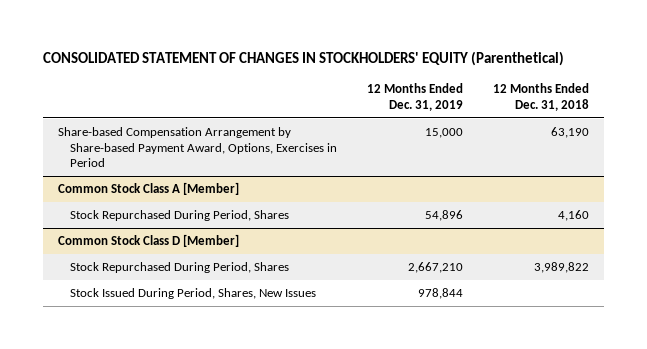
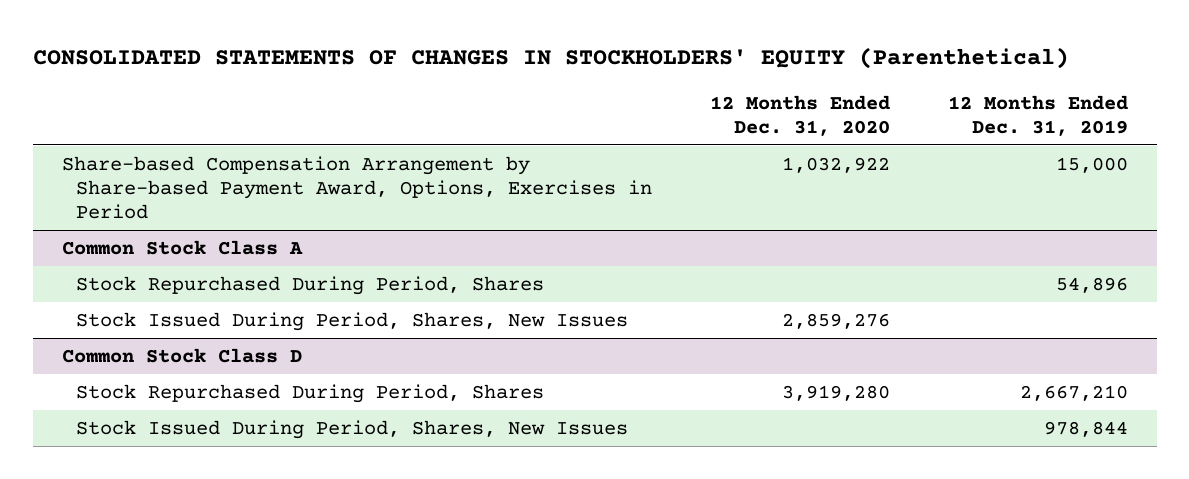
[43,51,565,67] CONSOLIDATED STATEMENT OF CHANGES IN STOCKHOLDERS' EQUITY (Parenthetical) -> [32,47,1069,70] CONSOLIDATED STATEMENTS OF CHANGES IN STOCKHOLDERS' EQUITY (Parenthetical)
[492,83,589,112] 12 Months Ended Dec. 31, 2018 -> none
none -> [709,94,890,136] 12 Months Ended Dec. 31, 2020
[58,181,240,195] Common Stock Class A [Member] -> [61,240,303,256] Common Stock Class A
none -> [76,312,629,332] Stock Issued During Period, Shares, New Issues
[58,233,240,247] Common Stock Class D [Member] -> [61,348,302,364] Common Stock Class D

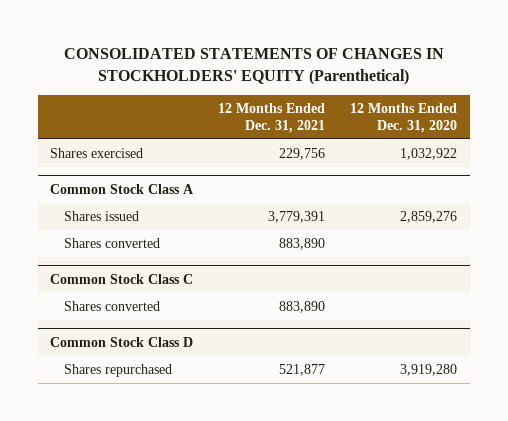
[947,94,1128,136] 12 Months Ended Dec. 31, 2019 -> none
none -> [218,102,326,133] 12 Months Ended Dec. 31, 2021
[61,156,653,219] Share-based Compensation Arrangement by Share-based Payment Award, Options, Exercises in Period -> [50,148,144,159] Shares exercised
[76,276,545,296] Stock Repurchased During Period, Shares -> none
[76,312,629,332] Stock Issued During Period, Shares, New Issues -> [64,211,140,222] Shares issued
none -> [64,238,161,249] Shares converted
none -> [50,273,194,284] Common Stock Class C
none -> [64,301,161,312] Shares converted
[76,420,629,440] Stock Issued During Period, Shares, New Issues -> none
[76,384,545,404] Stock Repurchased During Period, Shares -> [64,364,173,378] Shares repurchased

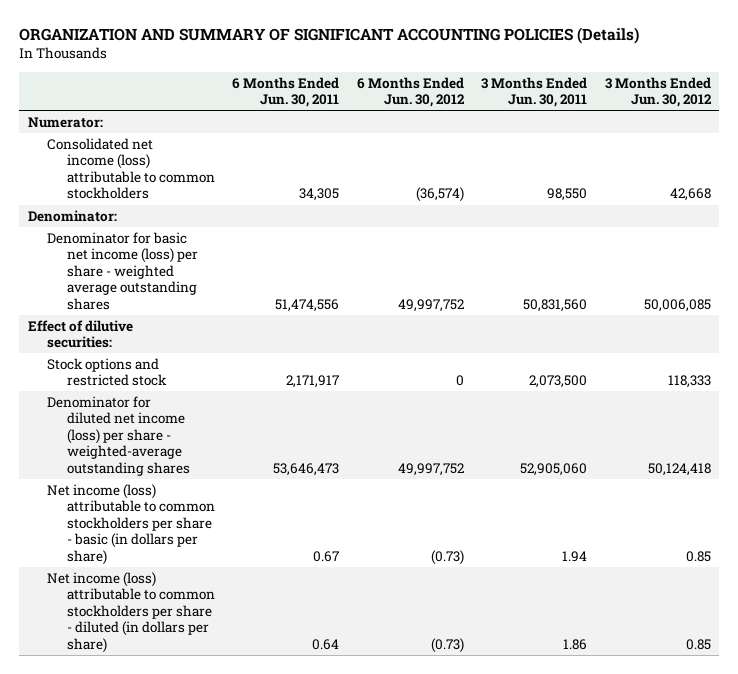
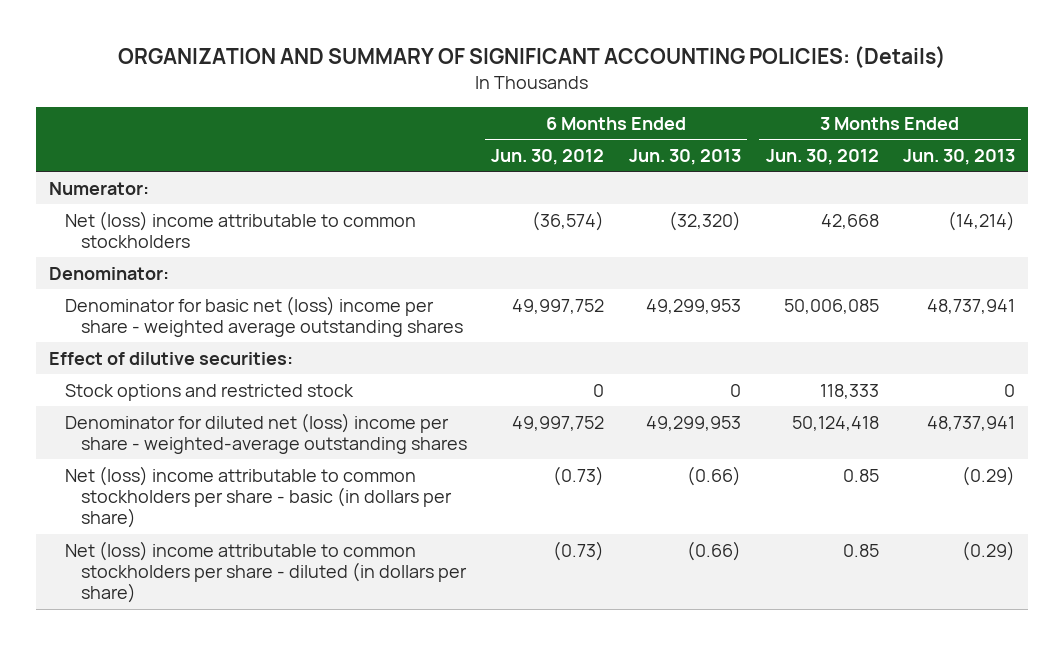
[19,27,640,45] ORGANIZATION AND SUMMARY OF SIGNIFICANT ACCOUNTING POLICIES (Details) -> [117,46,946,69] ORGANIZATION AND SUMMARY OF SIGNIFICANT ACCOUNTING POLICIES: (Details)
[232,76,340,108] 6 Months Ended Jun. 30, 2011 -> none
[481,76,588,108] 3 Months Ended Jun. 30, 2011 -> none
none -> [628,148,741,165] Jun. 30, 2013
none -> [903,148,1016,165] Jun. 30, 2013
[47,137,216,200] Consolidated net income (loss) attributable to common stockholders -> [64,210,416,248] Net (loss) income attributable to common stockholders
[47,231,199,310] Denominator for basic net income (loss) per share - weighted average outstanding shares -> [64,295,463,337] Denominator for basic net (loss) income per share - weighted average outstanding shares
[47,395,191,476] Denominator for diluted net income (loss) per share - weighted-average outstanding shares -> [64,412,467,454] Denominator for diluted net (loss) income per share - weighted-average outstanding shares
[47,483,216,565] Net income (loss) attributable to common stockholders per share - basic (in dollars per share) -> [64,465,452,529] Net (loss) income attributable to common stockholders per share - basic (in dollars per share)
[47,571,216,653] Net income (loss) attributable to common stockholders per share - diluted (in dollars per share) -> [64,540,467,604] Net (loss) income attributable to common stockholders per share - diluted (in dollars per share)

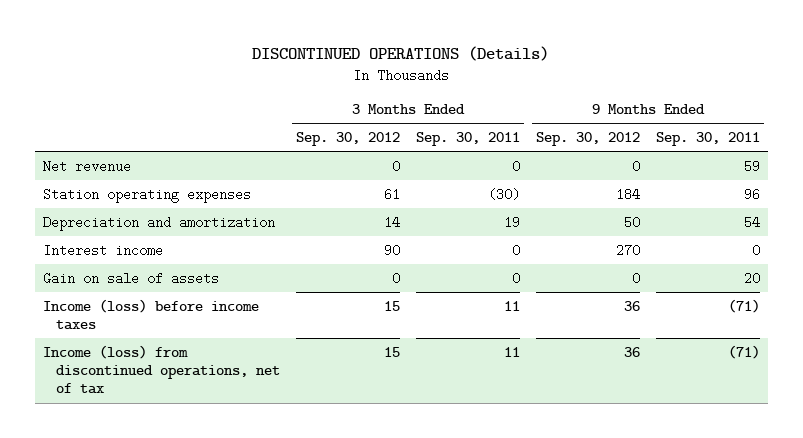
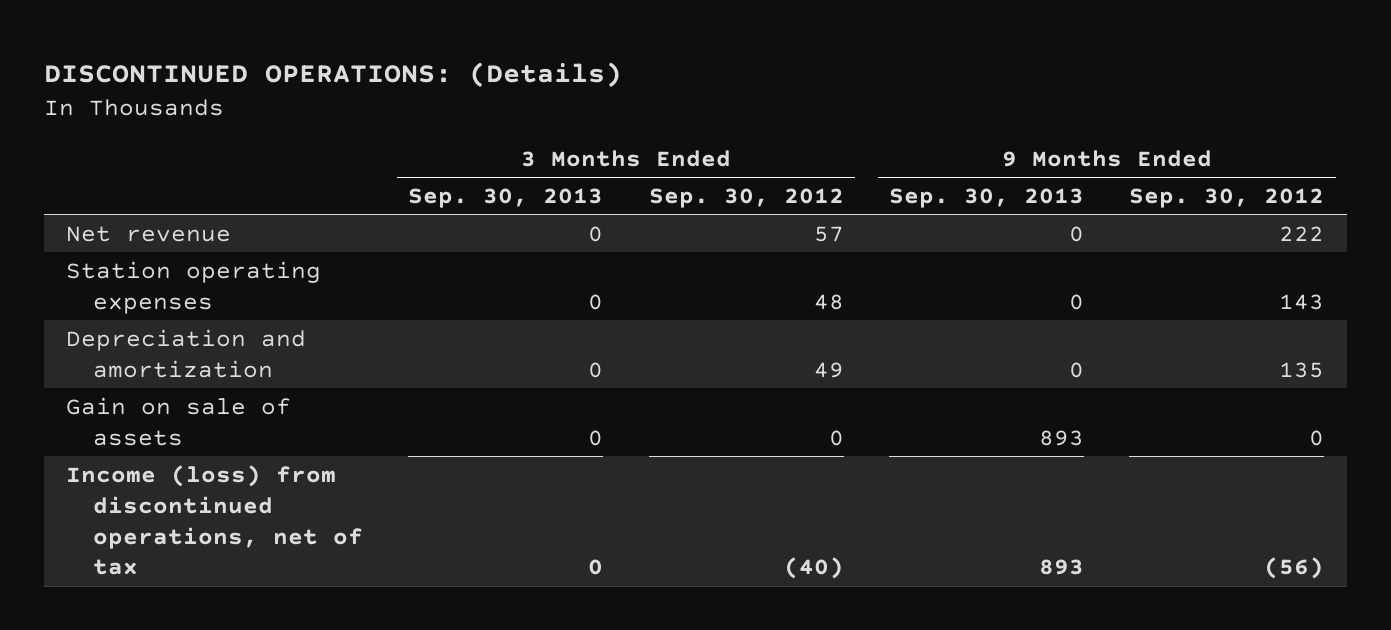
[252,45,550,61] DISCONTINUED OPERATIONS (Details) -> [43,61,622,88] DISCONTINUED OPERATIONS: (Details)
[416,132,521,147] Sep. 30, 2011 -> none
[656,132,761,147] Sep. 30, 2011 -> none
none -> [408,187,604,208] Sep. 30, 2013
none -> [889,187,1085,208] Sep. 30, 2013
[42,243,163,257] Interest income -> none
[392,159,401,173] 0 -> [813,225,844,242] 57
[632,159,641,173] 0 -> [1279,225,1325,241] 222
[384,187,401,201] 61 -> [813,293,844,310] 48
[616,187,641,201] 184 -> [1279,293,1325,310] 143
[384,215,401,229] 14 -> [813,361,844,378] 49
[624,215,641,229] 50 -> [1279,361,1325,378] 135
[42,298,259,331] Income (loss) before income taxes -> none
[384,346,401,357] 15 -> [783,557,844,580] (40)
[624,346,641,357] 36 -> [1264,557,1325,580] (56)

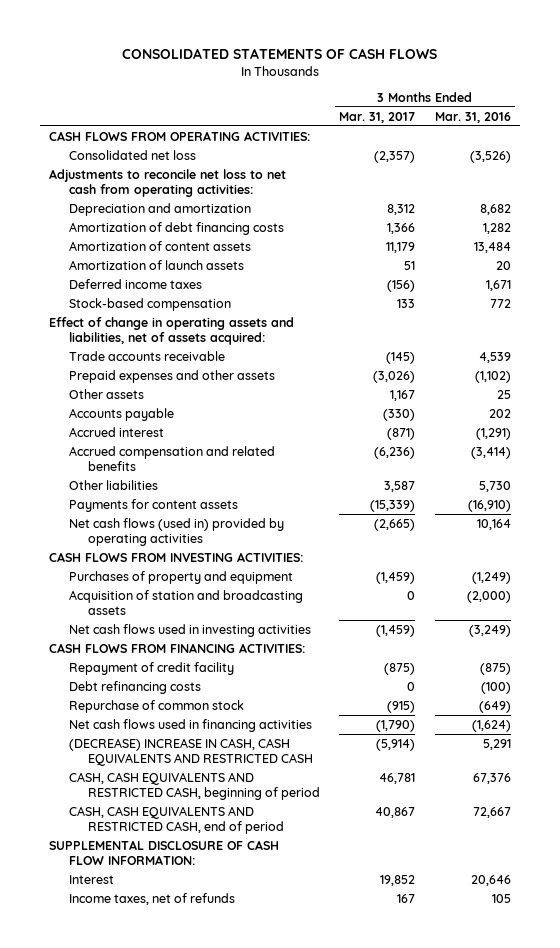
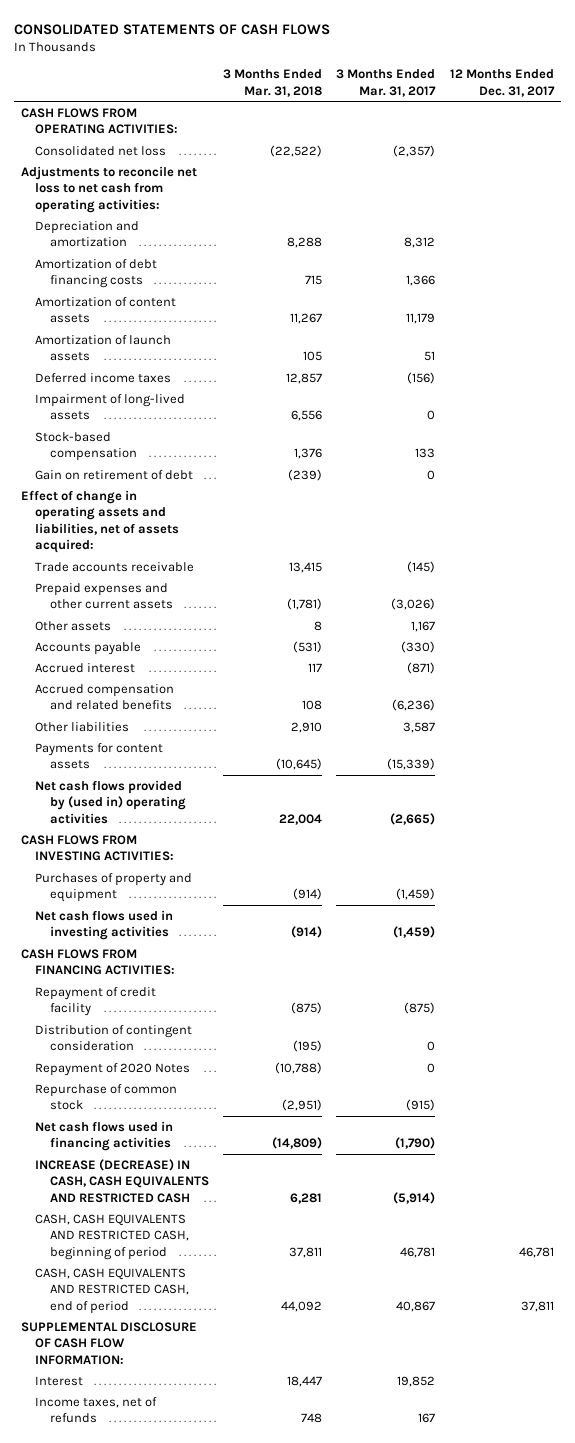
[434,111,511,123] Mar. 31, 2016 -> none
none -> [222,69,322,97] 3 Months Ended Mar. 31, 2018
none -> [449,69,555,97] 12 Months Ended Dec. 31, 2017
none -> [35,393,186,421] Impairment of long-lived assets
none -> [35,469,194,480] Gain on retirement of debt
[68,369,275,383] Prepaid expenses and other assets -> [35,582,173,610] Prepaid expenses and other current assets
[68,517,284,546] Net cash flows (used in) provided by operating activities -> [35,779,186,824] Net cash flows provided by (used in) operating activities
[68,589,303,615] Acquisition of station and broadcasting assets -> none
[68,680,201,694] Debt refinancing costs -> none
none -> [35,1024,193,1052] Distribution of contingent consideration
none -> [35,1062,191,1076] Repayment of 2020 Notes
[68,737,314,766] (DECREASE) INCREASE IN CASH, CASH EQUIVALENTS AND RESTRICTED CASH -> [35,1158,209,1203] INCREASE (DECREASE) IN CASH, CASH EQUIVALENTS AND RESTRICTED CASH

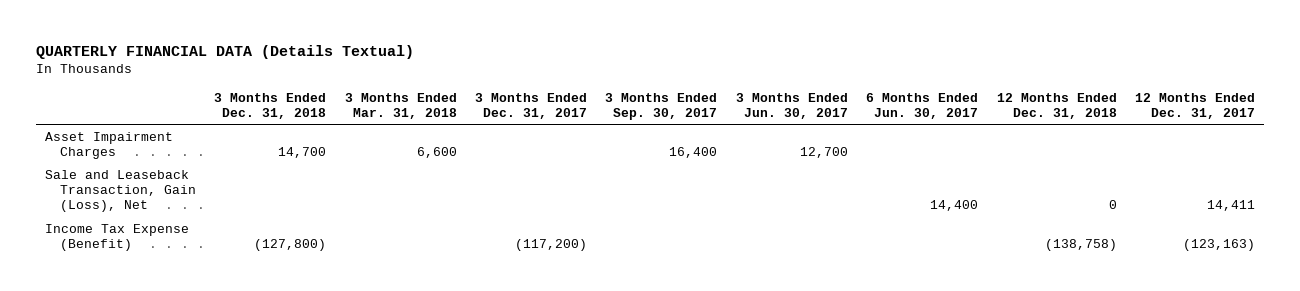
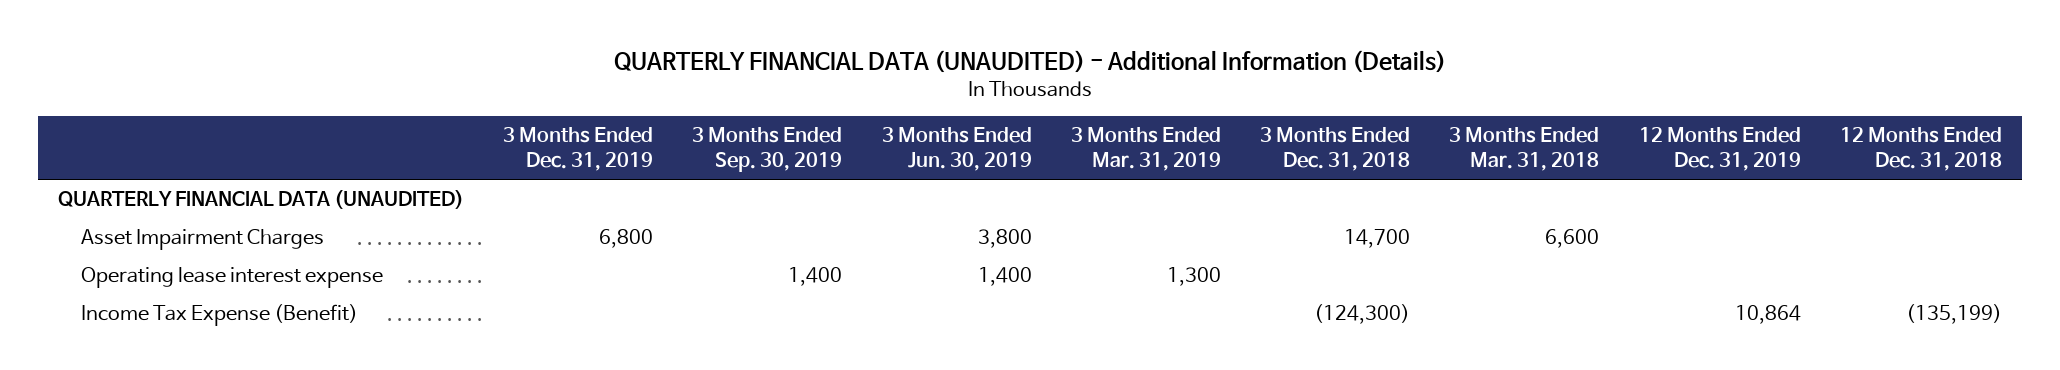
[35,44,414,59] QUARTERLY FINANCIAL DATA (Details Textual) -> [613,50,1446,74] QUARTERLY FINANCIAL DATA (UNAUDITED) - Additional Information (Details)
[474,92,587,119] 3 Months Ended Dec. 31, 2017 -> none
[605,92,718,120] 3 Months Ended Sep. 30, 2017 -> none
[735,92,848,119] 3 Months Ended Jun. 30, 2017 -> none
[866,92,979,119] 6 Months Ended Jun. 30, 2017 -> none
[1135,92,1256,119] 12 Months Ended Dec. 31, 2017 -> none
none -> [502,127,653,172] 3 Months Ended Dec. 31, 2019
none -> [692,127,843,173] 3 Months Ended Sep. 30, 2019
none -> [881,127,1032,172] 3 Months Ended Jun. 30, 2019
none -> [1070,127,1221,172] 3 Months Ended Mar. 31, 2019
none -> [1638,127,1801,172] 12 Months Ended Dec. 31, 2019
none -> [57,190,464,210] QUARTERLY FINANCIAL DATA (UNAUDITED)
[45,169,196,213] Sale and Leaseback Transaction, Gain (Loss), Net -> none
none -> [81,267,384,289] Operating lease interest expense
[254,239,327,252] (127,800) -> [1314,304,1411,325] (124,300)
[1044,239,1117,252] (138,758) -> [1905,304,2002,325] (135,199)

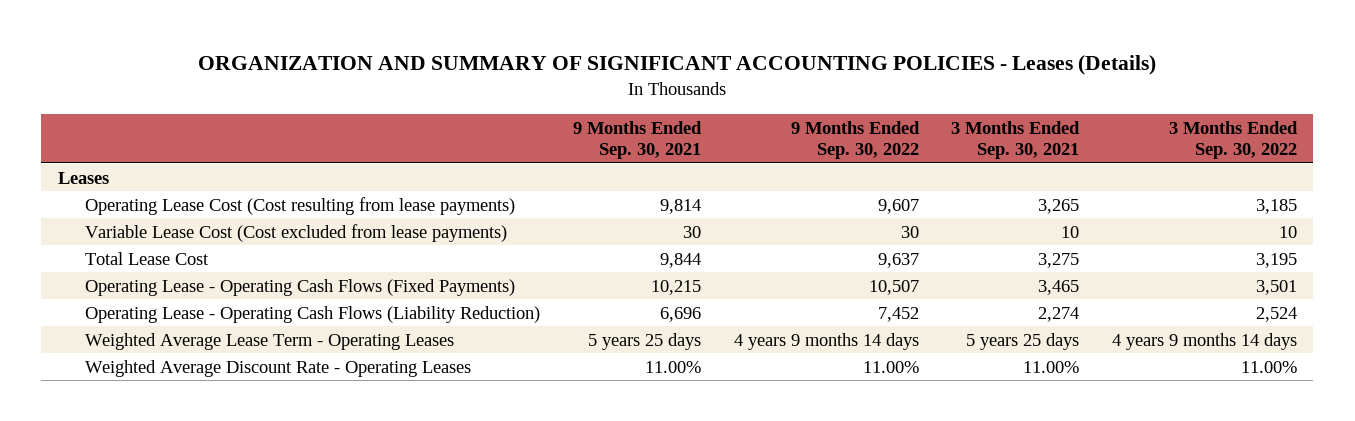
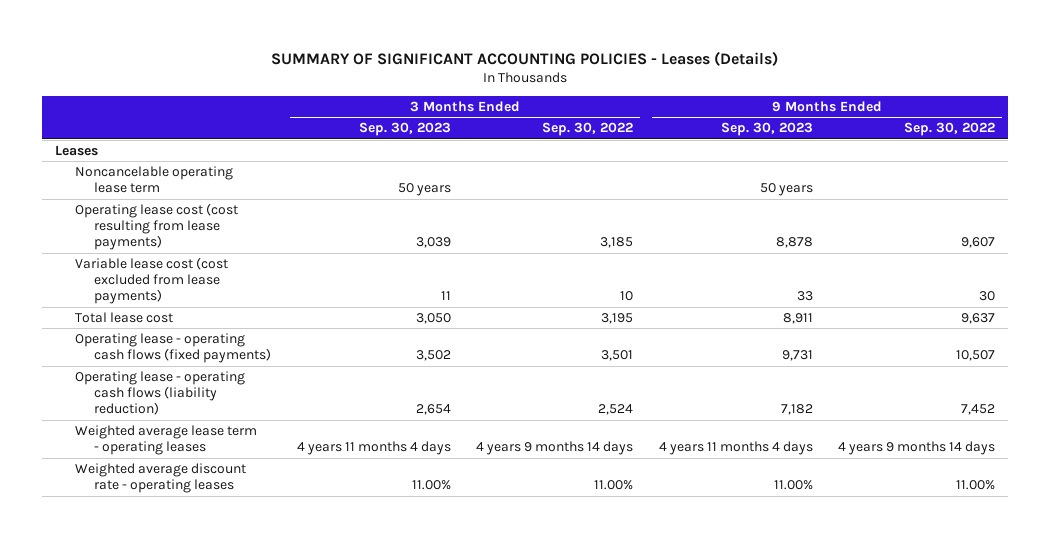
[198,55,1157,76] ORGANIZATION AND SUMMARY OF SIGNIFICANT ACCOUNTING POLICIES - Leases (Details) -> [271,50,779,66] SUMMARY OF SIGNIFICANT ACCOUNTING POLICIES - Leases (Details)
[573,120,703,160] 9 Months Ended Sep. 30, 2021 -> none
[951,120,1081,160] 3 Months Ended Sep. 30, 2021 -> none
none -> [358,122,451,137] Sep. 30, 2023
none -> [720,122,813,137] Sep. 30, 2023
none -> [74,166,233,194] Noncancelable operating lease term
[85,196,516,215] Operating Lease Cost (Cost resulting from lease payments) -> [74,203,238,251] Operating lease cost (cost resulting from lease payments)
[85,223,508,242] Variable Lease Cost (Cost excluded from lease payments) -> [74,257,228,305] Variable lease cost (cost excluded from lease payments)
[85,251,210,265] Total Lease Cost -> [74,312,173,324] Total lease cost
[85,278,516,296] Operating Lease - Operating Cash Flows (Fixed Payments) -> [74,333,272,364] Operating lease - operating cash flows (fixed payments)
[85,305,541,323] Operating Lease - Operating Cash Flows (Liability Reduction) -> [74,371,245,416] Operating lease - operating cash flows (liability reduction)
[85,332,455,350] Weighted Average Lease Term - Operating Leases -> [74,425,257,456] Weighted average lease term - operating leases
[85,359,472,377] Weighted Average Discount Rate - Operating Leases -> [74,463,246,494] Weighted average discount rate - operating leases

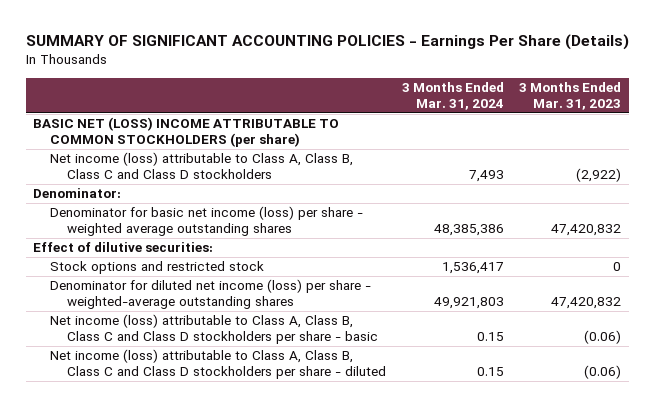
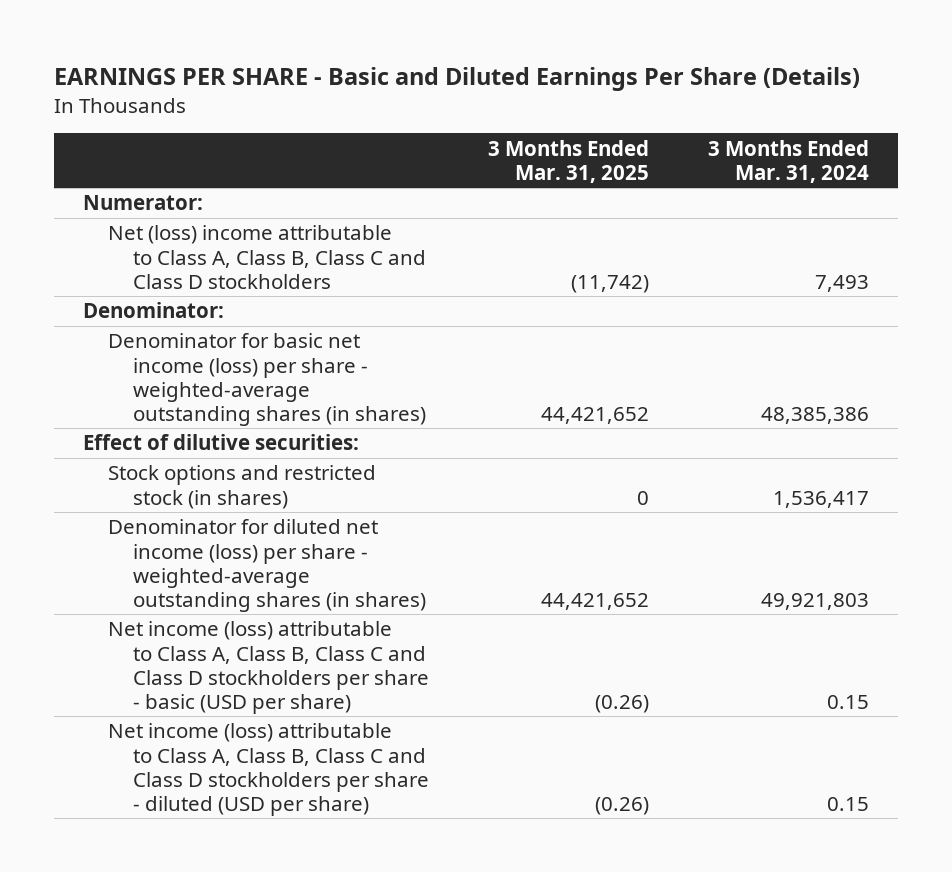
[25,34,629,51] SUMMARY OF SIGNIFICANT ACCOUNTING POLICIES - Earnings Per Share (Details) -> [53,67,860,92] EARNINGS PER SHARE - Basic and Diluted Earnings Per Share (Details)
[519,82,622,110] 3 Months Ended Mar. 31, 2023 -> none
none -> [488,139,650,183] 3 Months Ended Mar. 31, 2025
[33,117,340,147] BASIC NET (LOSS) INCOME ATTRIBUTABLE TO COMMON STOCKHOLDERS (per share) -> [83,195,204,211] Numerator:
[50,152,354,179] Net income (loss) attributable to Class A, Class B, Class C and Class D stockholders -> [108,225,427,289] Net (loss) income attributable to Class A, Class B, Class C and Class D stockholders
[50,206,364,236] Denominator for basic net income (loss) per share - weighted average outstanding shares -> [108,333,427,426] Denominator for basic net income (loss) per share - weighted-average outstanding shares (in shares)
[50,261,265,275] Stock options and restricted stock -> [108,465,377,509] Stock options and restricted stock (in shares)
[50,279,372,309] Denominator for diluted net income (loss) per share - weighted-average outstanding shares -> [108,519,427,612] Denominator for diluted net income (loss) per share - weighted-average outstanding shares (in shares)
[50,314,379,344] Net income (loss) attributable to Class A, Class B, Class C and Class D stockholders per share - basic -> [108,621,430,714] Net income (loss) attributable to Class A, Class B, Class C and Class D stockholders per share - basic (USD per share)
[50,349,387,379] Net income (loss) attributable to Class A, Class B, Class C and Class D stockholders per share - diluted -> [108,723,430,816] Net income (loss) attributable to Class A, Class B, Class C and Class D stockholders per share - diluted (USD per share)

